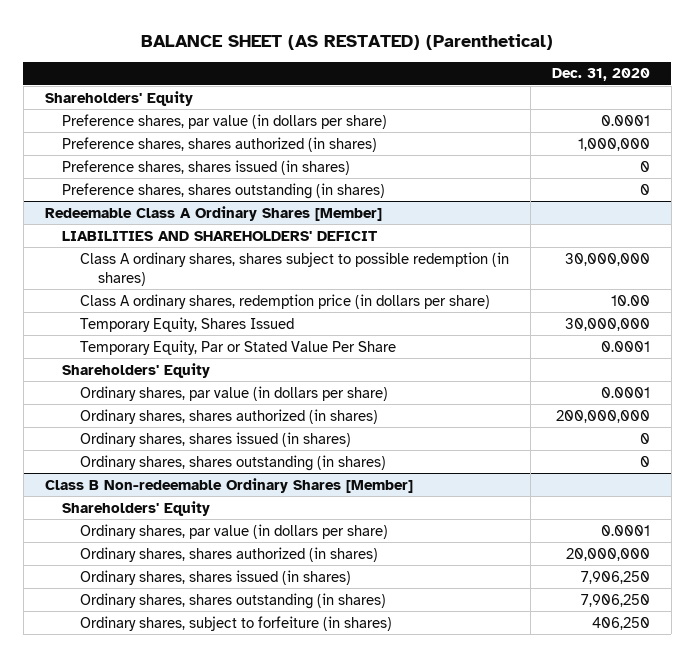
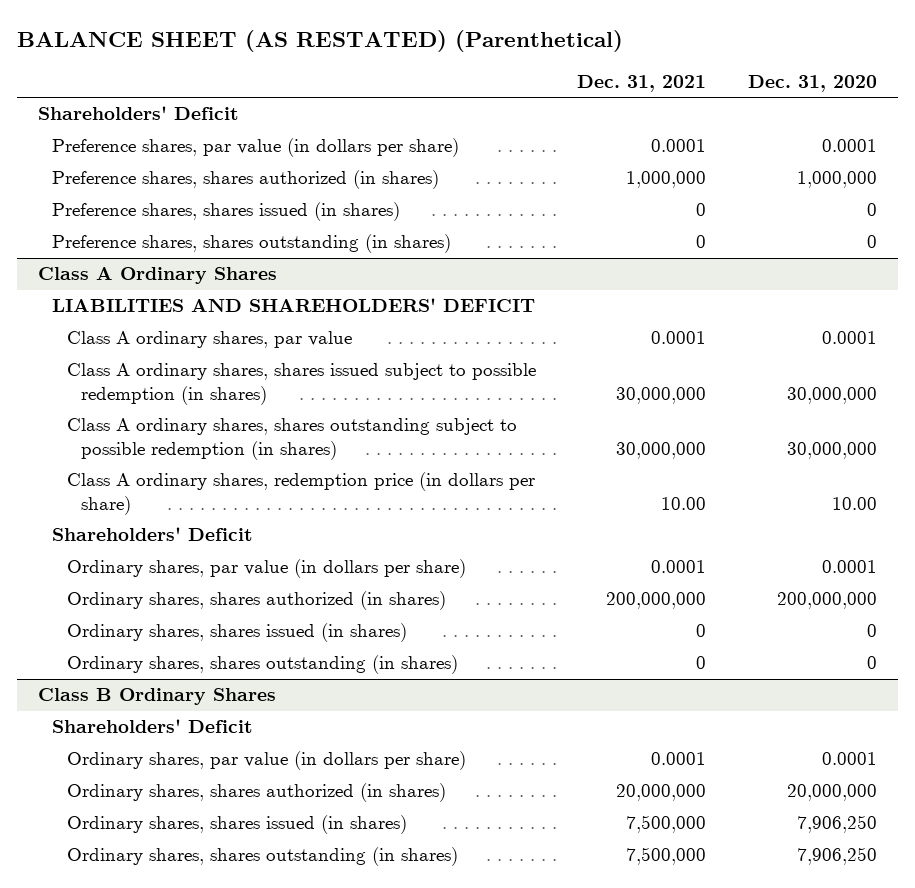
none -> [577,74,707,92] Dec. 31, 2021
[44,90,193,106] Shareholders' Equity -> [37,106,239,121] Shareholders' Deficit
[44,205,382,221] Redeemable Class A Ordinary Shares [Member] -> [37,267,277,285] Class A Ordinary Shares
none -> [66,331,352,349] Class A ordinary shares, par value
none -> [66,363,536,405] Class A ordinary shares, shares issued subject to possible redemption (in shares)
[80,251,510,286] Class A ordinary shares, shares subject to possible redemption (in shares) -> [66,418,517,460] Class A ordinary shares, shares outstanding subject to possible redemption (in shares)
[80,316,295,332] Temporary Equity, Shares Issued -> none
[80,339,397,355] Temporary Equity, Par or Stated Value Per Share -> none
[62,362,211,378] Shareholders' Equity -> [52,527,254,542] Shareholders' Deficit
[44,477,413,493] Class B Non-redeemable Ordinary Shares [Member] -> [37,688,276,706] Class B Ordinary Shares
[62,500,211,516] Shareholders' Equity -> [52,719,254,734] Shareholders' Deficit
[80,615,393,631] Ordinary shares, subject to forfeiture (in shares) -> none

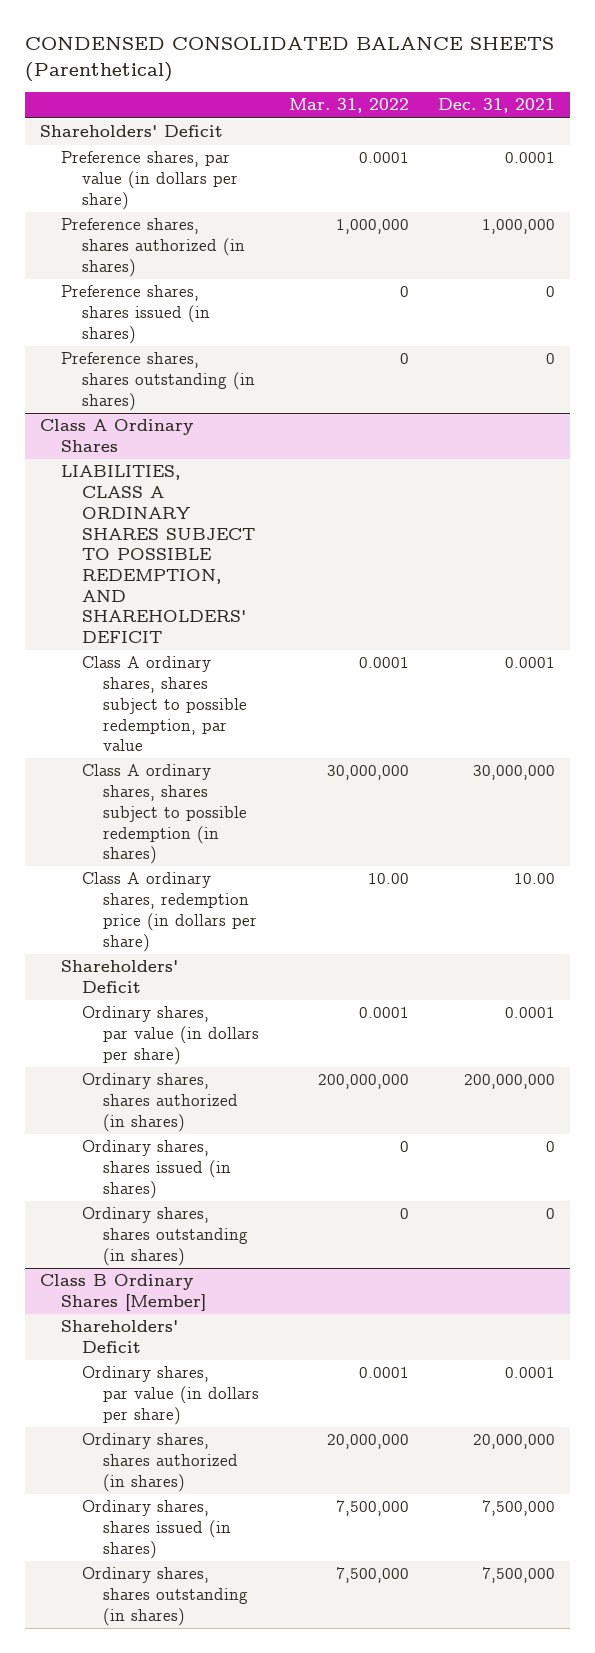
[17,29,624,52] BALANCE SHEET (AS RESTATED) (Parenthetical) -> [24,37,554,82] CONDENSED CONSOLIDATED BALANCE SHEETS (Parenthetical)
[748,74,878,92] Dec. 31, 2020 -> none
none -> [288,98,409,114] Mar. 31, 2022
[66,363,536,405] Class A ordinary shares, shares issued subject to possible redemption (in shares) -> none
[52,298,536,313] LIABILITIES AND SHAREHOLDERS' DEFICIT -> [60,465,255,644] LIABILITIES, CLASS A ORDINARY SHARES SUBJECT TO POSSIBLE REDEMPTION, AND SHAREHOLDERS' DEFICIT
[66,331,352,349] Class A ordinary shares, par value -> [81,656,247,752] Class A ordinary shares, shares subject to possible redemption, par value
[66,418,517,460] Class A ordinary shares, shares outstanding subject to possible redemption (in shares) -> [81,764,247,865] Class A ordinary shares, shares subject to possible redemption (in shares)
[37,688,276,706] Class B Ordinary Shares -> [39,1274,206,1312] Class B Ordinary Shares [Member]

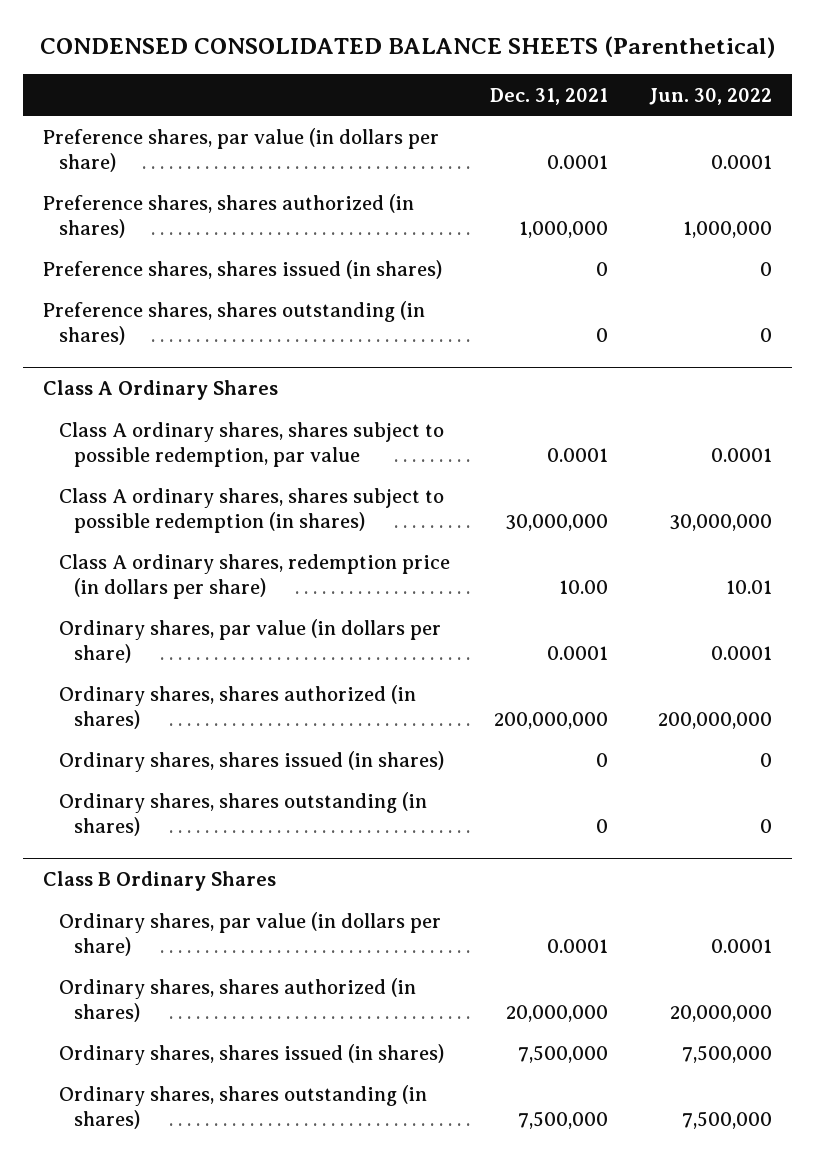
[288,98,409,114] Mar. 31, 2022 -> none
none -> [648,87,772,105] Jun. 30, 2022
[39,125,223,138] Shareholders' Deficit -> none
[60,465,255,644] LIABILITIES, CLASS A ORDINARY SHARES SUBJECT TO POSSIBLE REDEMPTION, AND SHAREHOLDERS' DEFICIT -> none
[60,960,178,994] Shareholders' Deficit -> none
[60,1320,178,1354] Shareholders' Deficit -> none
[39,1274,206,1312] Class B Ordinary Shares [Member] -> [43,871,277,892] Class B Ordinary Shares

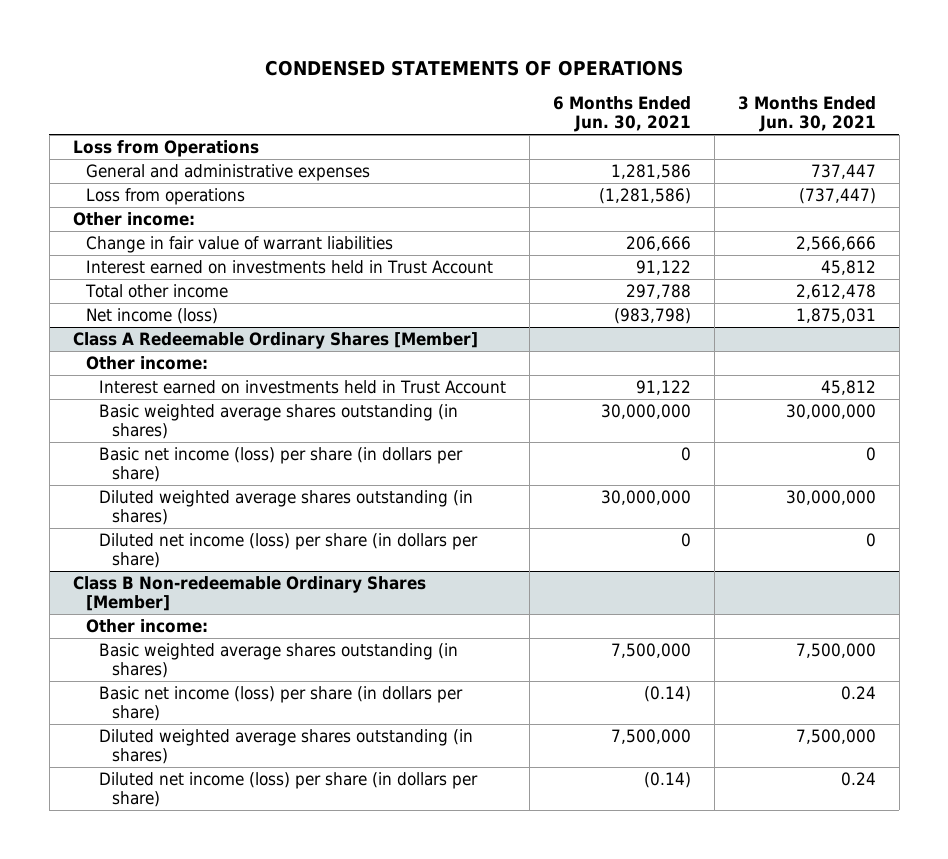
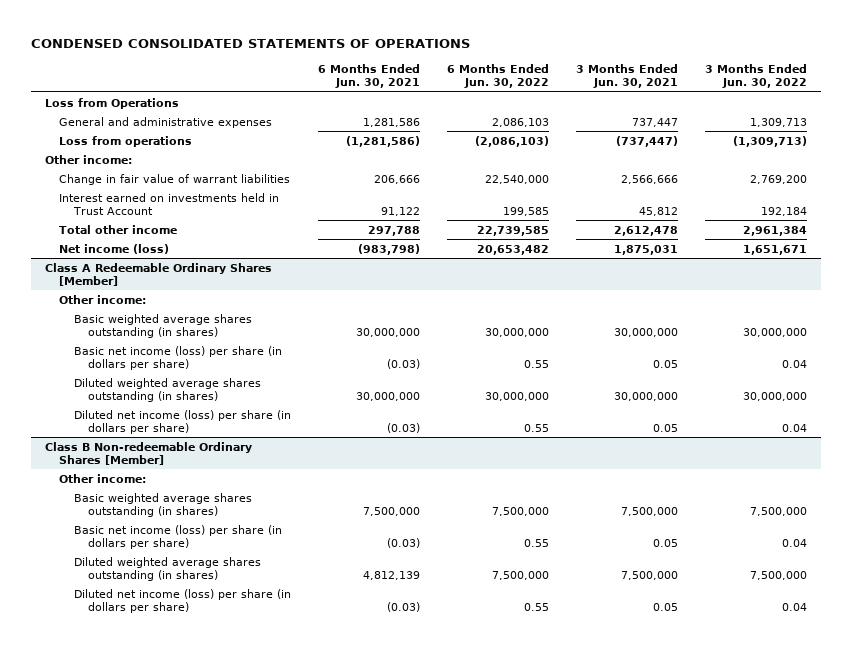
[265,59,684,76] CONDENSED STATEMENTS OF OPERATIONS -> [31,39,471,49] CONDENSED CONSOLIDATED STATEMENTS OF OPERATIONS
none -> [446,64,549,89] 6 Months Ended Jun. 30, 2022
none -> [705,64,808,89] 3 Months Ended Jun. 30, 2022
[98,380,506,395] Interest earned on investments held in Trust Account -> none
[680,447,691,462] 0 -> [386,358,420,369] (0.03)
[865,447,876,462] 0 -> [652,359,678,368] 0.05
[680,533,691,548] 0 -> [386,422,420,433] (0.03)
[865,533,876,548] 0 -> [652,423,678,432] 0.05
[643,686,691,703] (0.14) -> [386,537,420,548] (0.03)
[840,686,876,701] 0.24 -> [652,538,678,547] 0.05
[610,729,691,745] 7,500,000 -> [362,570,420,580] 4,812,139
[643,772,691,789] (0.14) -> [386,601,420,612] (0.03)
[840,772,876,787] 0.24 -> [652,602,678,611] 0.05

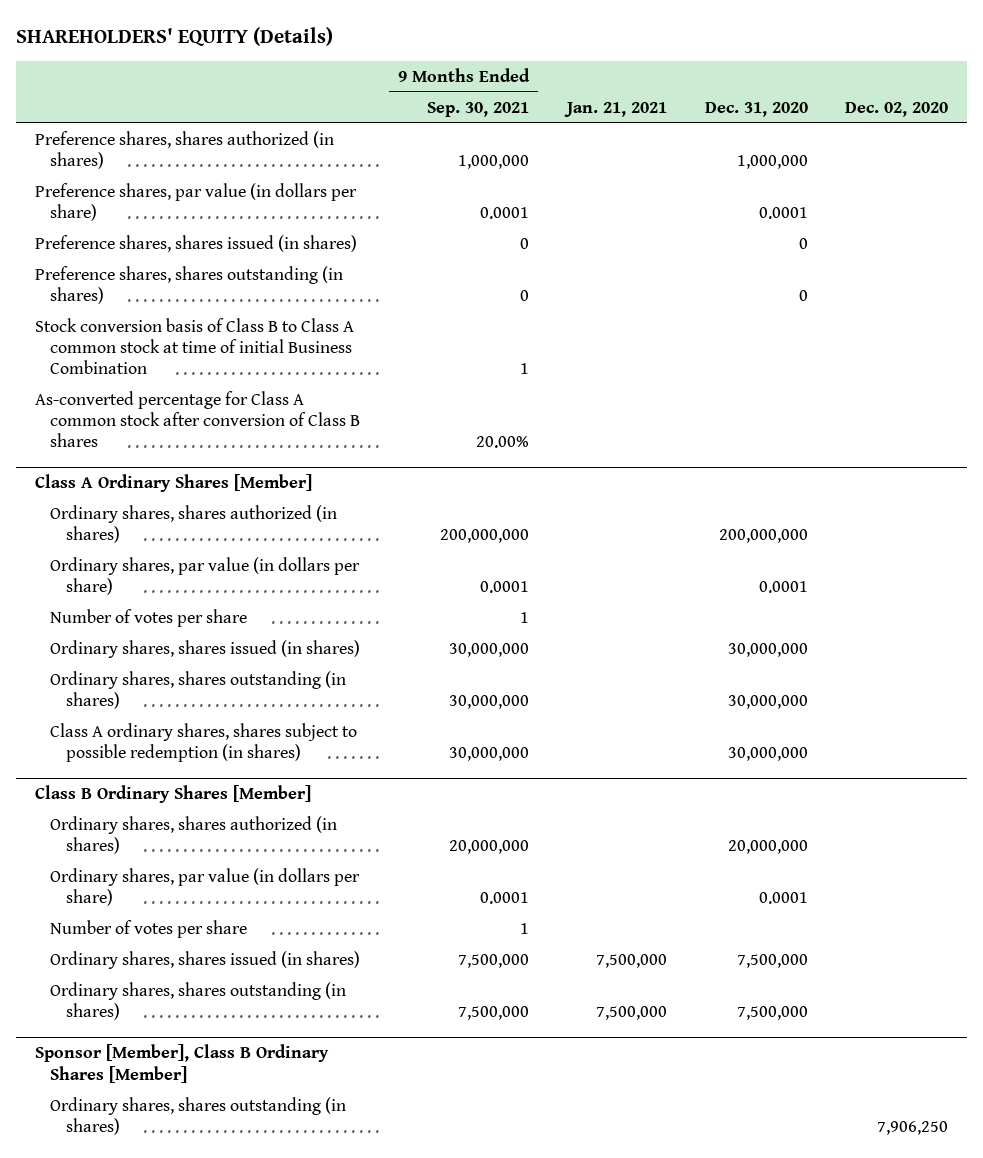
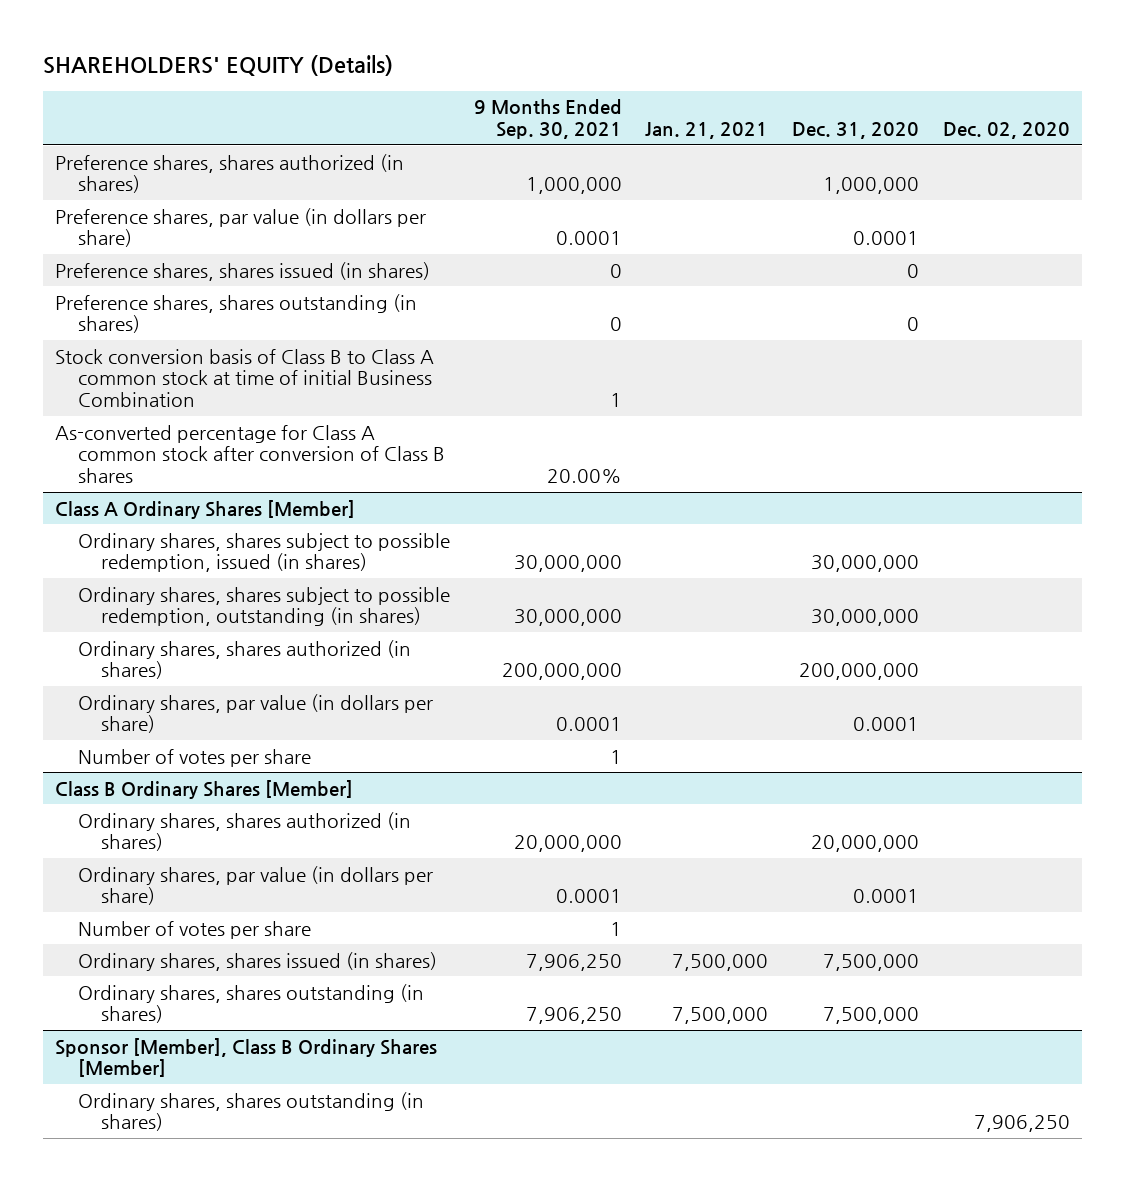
none -> [78,532,451,573] Ordinary shares, shares subject to possible redemption, issued (in shares)
none -> [78,586,451,627] Ordinary shares, shares subject to possible redemption, outstanding (in shares)
[50,639,361,658] Ordinary shares, shares issued (in shares) -> none
[50,670,347,710] Ordinary shares, shares outstanding (in shares) -> none
[50,722,358,763] Class A ordinary shares, shares subject to possible redemption (in shares) -> none
[458,953,530,968] 7,500,000 -> [525,953,622,971] 7,906,250
[458,1006,530,1021] 7,500,000 -> [525,1007,622,1025] 7,906,250

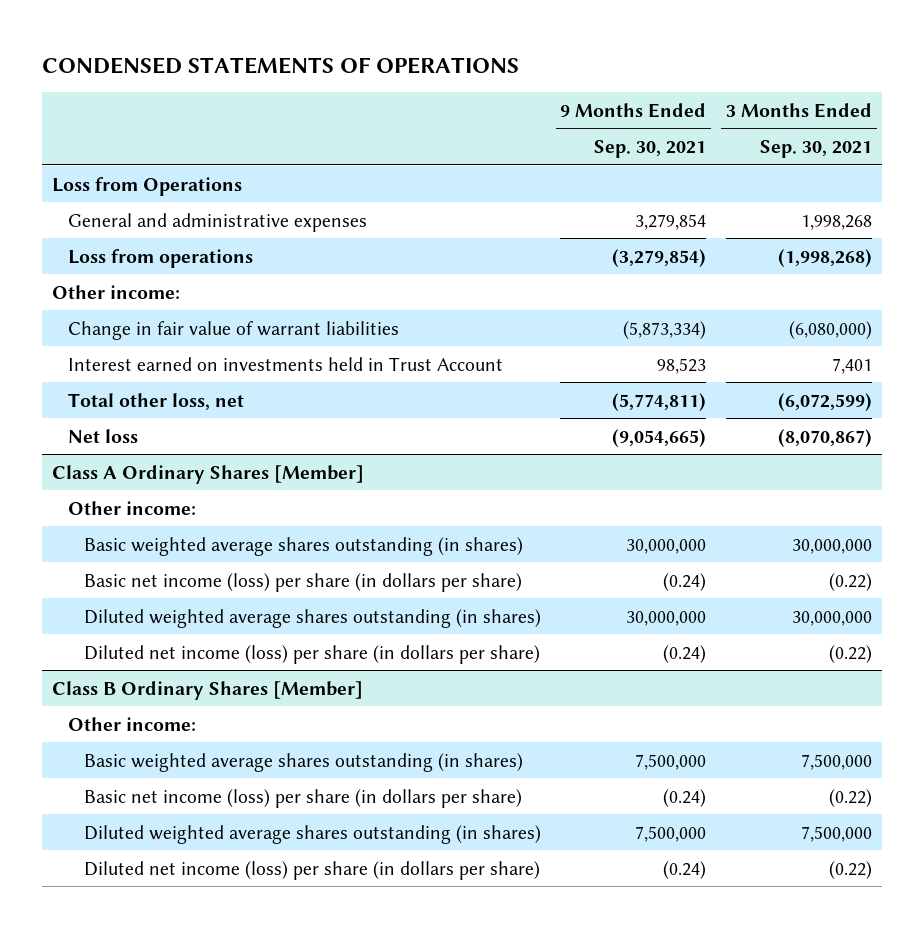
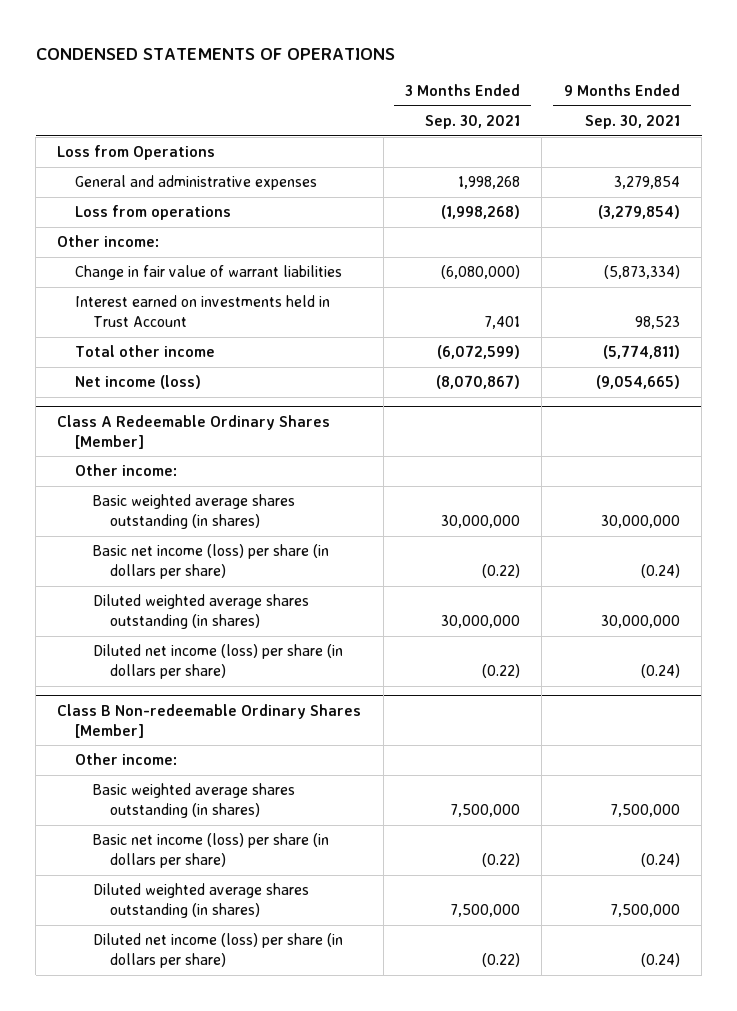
[67,392,244,410] Total other loss, net -> [75,345,216,358] Total other income
[67,428,138,443] Net loss -> [75,375,202,390] Net income (loss)
[51,464,364,484] Class A Ordinary Shares [Member] -> [57,415,331,449] Class A Redeemable Ordinary Shares [Member]
[51,680,363,700] Class B Ordinary Shares [Member] -> [57,704,362,738] Class B Non-redeemable Ordinary Shares [Member]

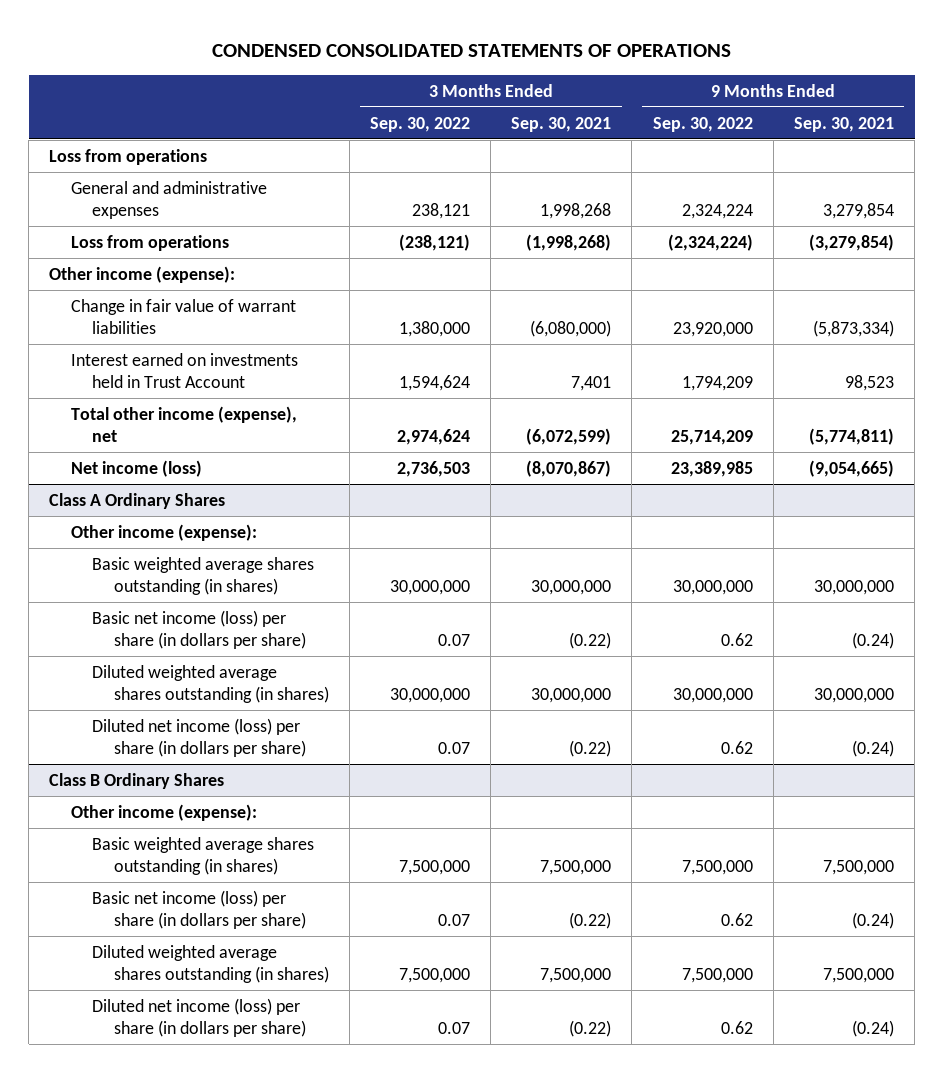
[35,47,395,60] CONDENSED STATEMENTS OF OPERATIONS -> [211,43,731,57] CONDENSED CONSOLIDATED STATEMENTS OF OPERATIONS
none -> [369,116,470,132] Sep. 30, 2022
none -> [652,116,753,132] Sep. 30, 2022
[57,145,216,161] Loss from Operations -> [49,148,208,165] Loss from operations
[57,235,160,248] Other income: -> [49,265,236,283] Other income (expense):
[75,345,216,358] Total other income -> [70,405,297,443] Total other income (expense), net
[57,415,331,449] Class A Redeemable Ordinary Shares [Member] -> [49,492,226,509] Class A Ordinary Shares
[75,464,178,477] Other income: -> [70,523,257,541] Other income (expense):
[57,704,362,738] Class B Non-redeemable Ordinary Shares [Member] -> [49,772,225,789] Class B Ordinary Shares
[75,753,178,766] Other income: -> [70,803,257,821] Other income (expense):

